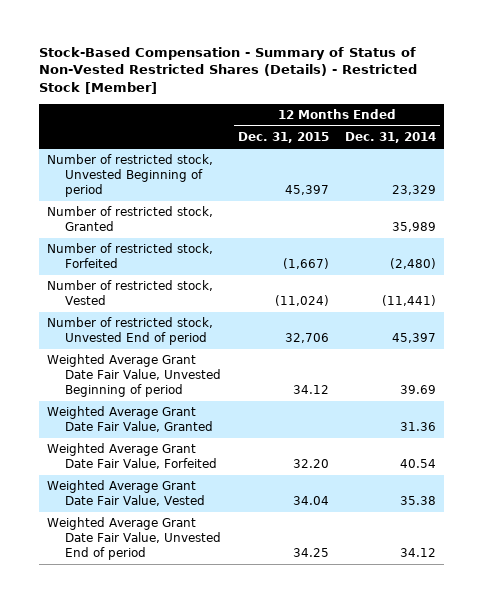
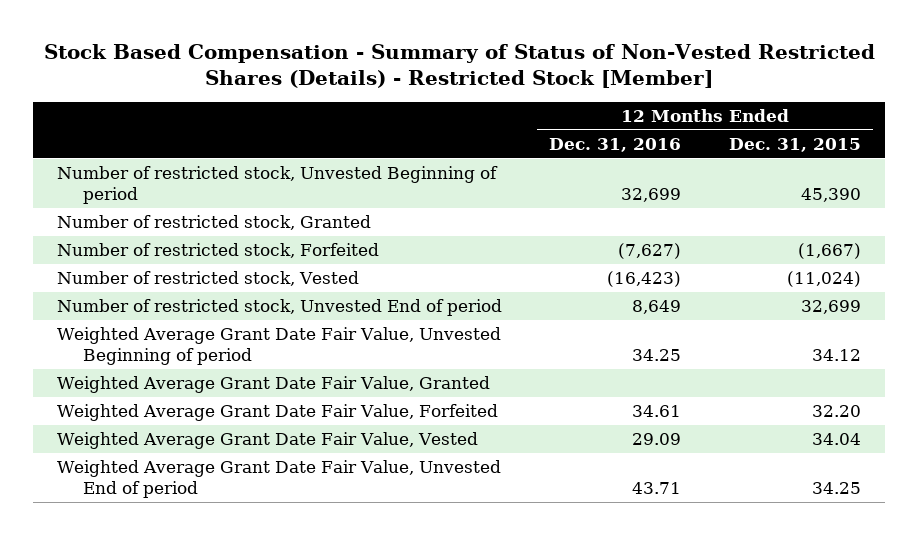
[38,46,417,95] Stock-Based Compensation - Summary of Status of Non-Vested Restricted Shares (Details) - Restricted Stock [Member] -> [43,43,875,88] Stock Based Compensation - Summary of Status of Non-Vested Restricted Shares (Details) - Restricted Stock [Member]
[345,132,437,144] Dec. 31, 2014 -> none
none -> [549,137,682,152] Dec. 31, 2016
[284,184,329,195] 45,397 -> [801,187,862,202] 45,390
[284,333,329,344] 32,706 -> [801,300,862,315] 32,699

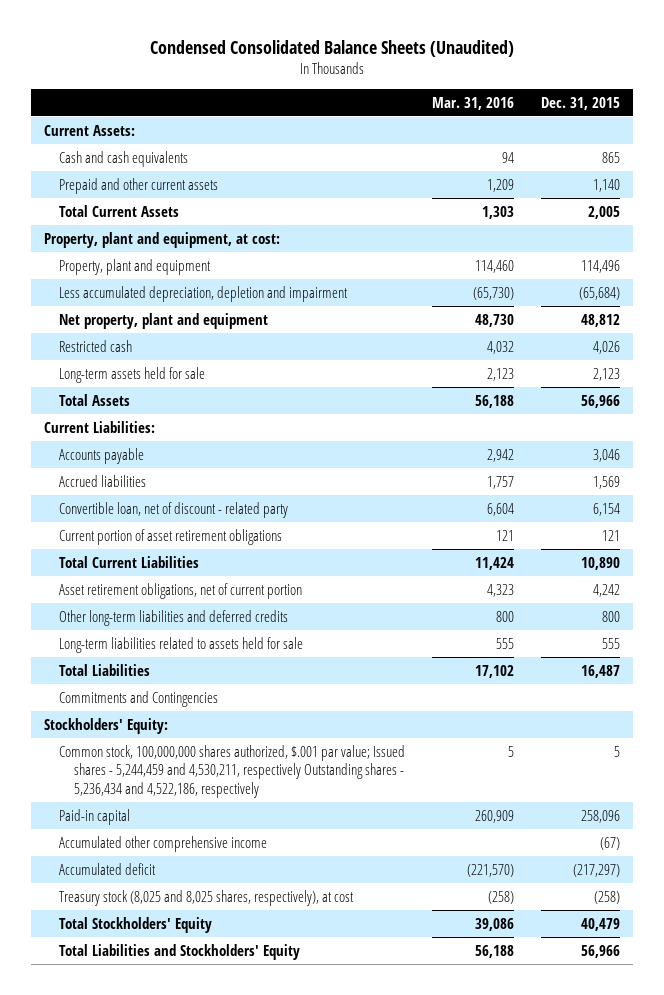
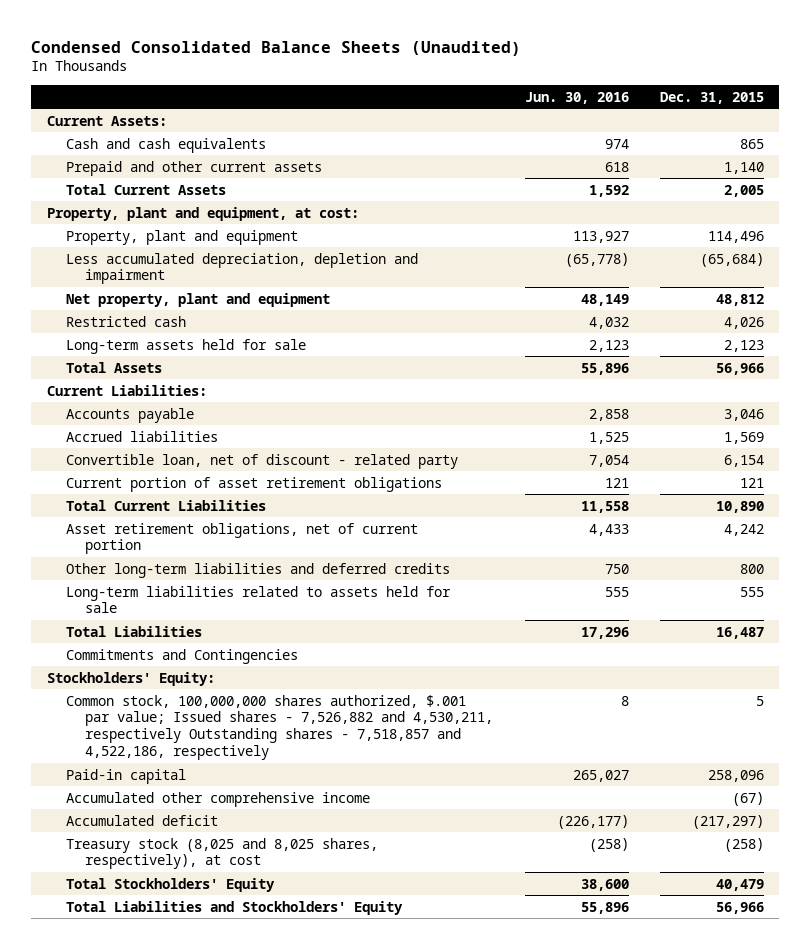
[431,96,514,110] Mar. 31, 2016 -> none
none -> [524,91,629,104] Jun. 30, 2016
[58,744,405,798] Common stock, 100,000,000 shares authorized, $.001 par value; Issued shares - 5,244,459 and 4,530,211, respectively Outstanding shares - 5,236,434 and 4,522,186, respectively -> [66,694,494,761] Common stock, 100,000,000 shares authorized, $.001 par value; Issued shares - 7,526,882 and 4,530,211, respectively Outstanding shares - 7,518,857 and 4,522,186, respectively

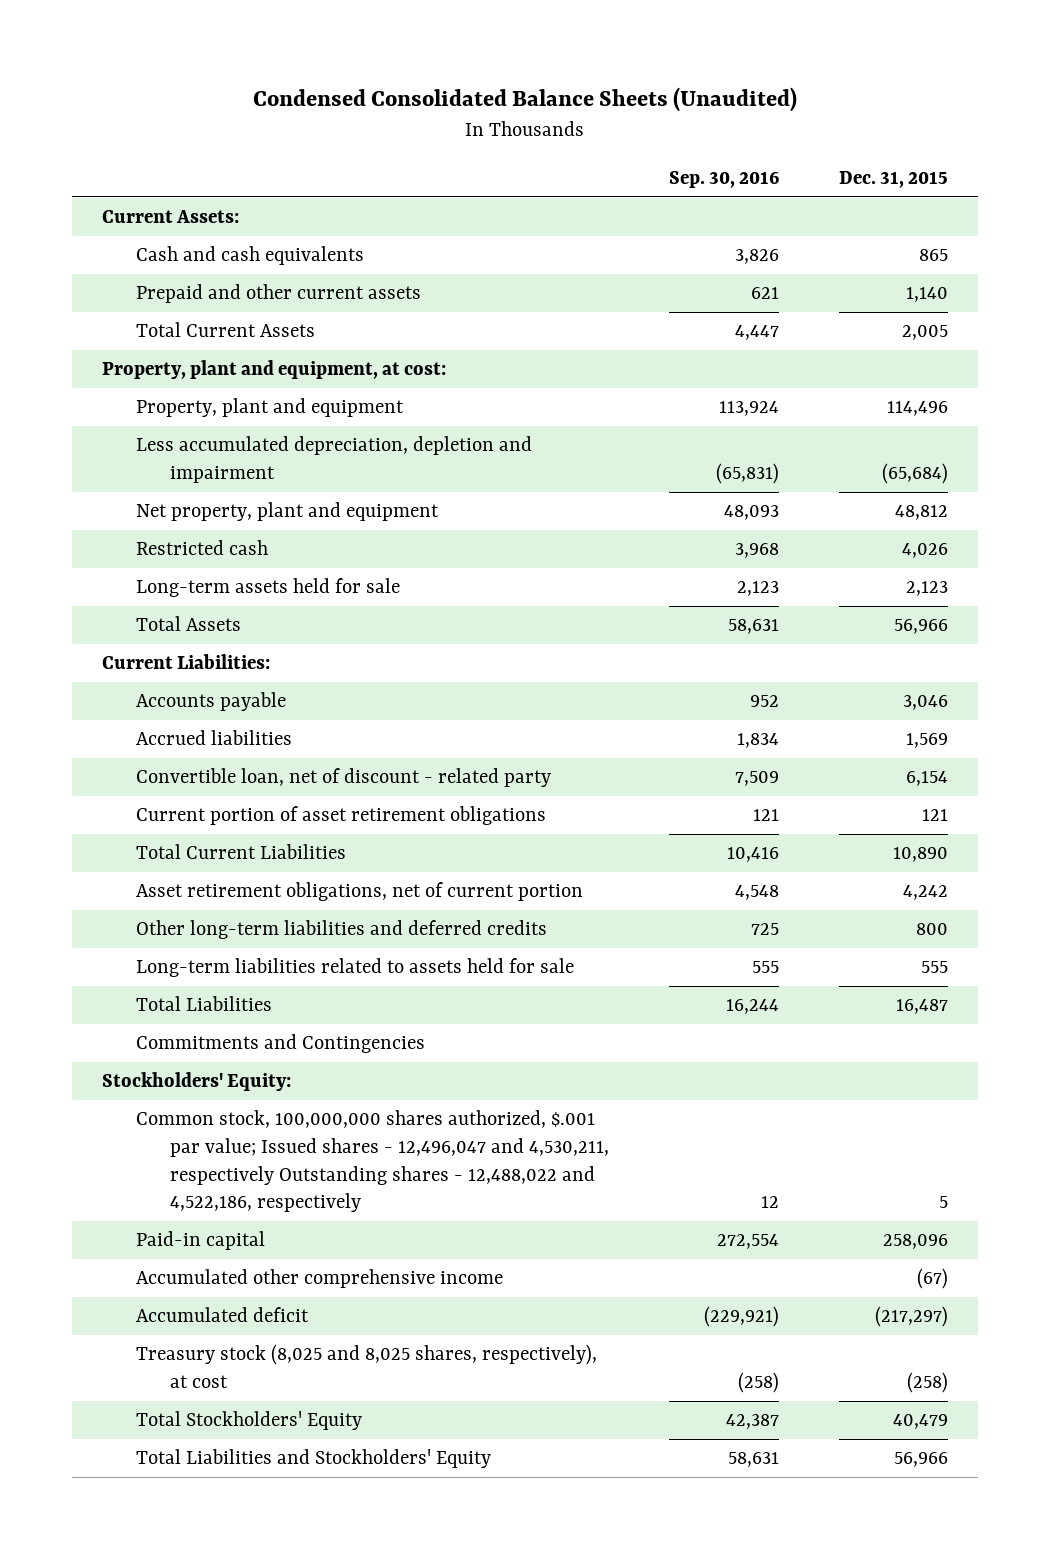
[524,91,629,104] Jun. 30, 2016 -> none
none -> [669,171,780,189] Sep. 30, 2016
[66,694,494,761] Common stock, 100,000,000 shares authorized, $.001 par value; Issued shares - 7,526,882 and 4,530,211, respectively Outstanding shares - 7,518,857 and 4,522,186, respectively -> [135,1110,609,1213] Common stock, 100,000,000 shares authorized, $.001 par value; Issued shares - 12,496,047 and 4,530,211, respectively Outstanding shares - 12,488,022 and 4,522,186, respectively

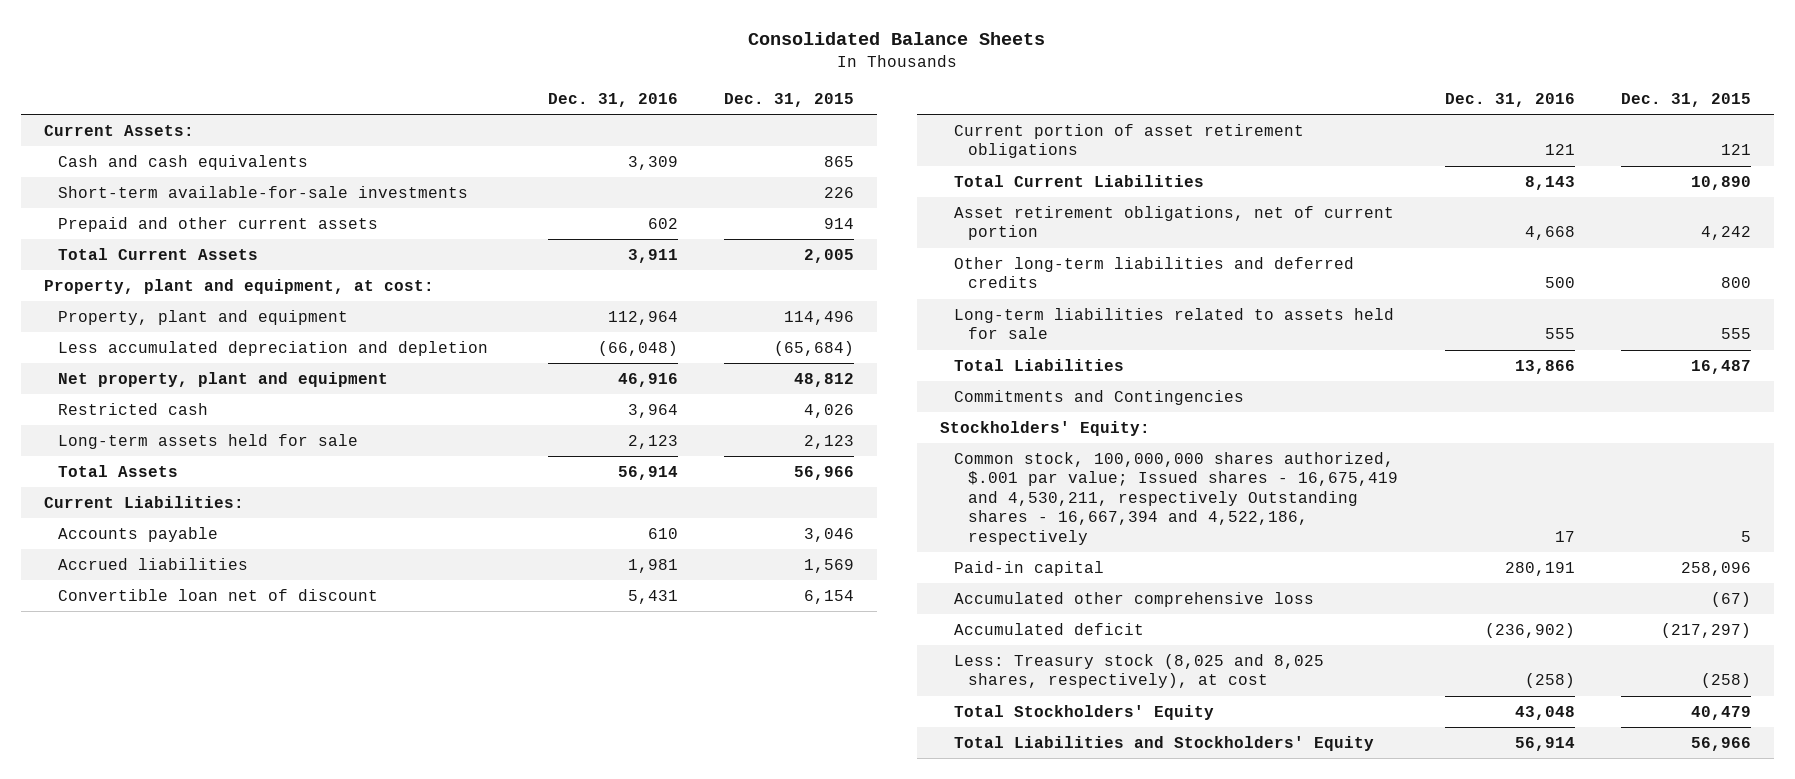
[253,87,798,113] Condensed Consolidated Balance Sheets (Unaudited) -> [748,32,1046,46] Consolidated Balance Sheets
[669,171,780,189] Sep. 30, 2016 -> none
none -> [547,92,678,107] Dec. 31, 2016
none -> [57,186,468,199] Short-term available-for-sale investments
[906,287,949,303] 1,140 -> [824,218,855,230] 914
[135,436,532,484] Less accumulated depreciation, depletion and impairment -> [57,341,488,357] Less accumulated depreciation and depletion
[135,768,551,788] Convertible loan, net of discount - related party -> [57,589,378,602] Convertible loan net of discount
[135,1110,609,1213] Common stock, 100,000,000 shares authorized, $.001 par value; Issued shares - 12,496,047 and 4,530,211, respectively Outstanding shares - 12,488,022 and 4,522,186, respectively -> [954,452,1399,545] Common stock, 100,000,000 shares authorized, $.001 par value; Issued shares - 16,675,419 and 4,530,211, respectively Outstanding shares - 16,667,394 and 4,522,186, respectively
[135,1269,503,1289] Accumulated other comprehensive income -> [954,592,1315,608] Accumulated other comprehensive loss
[135,1344,597,1389] Treasury stock (8,025 and 8,025 shares, respectively), at cost -> [954,654,1325,689] Less: Treasury stock (8,025 and 8,025 shares, respectively), at cost

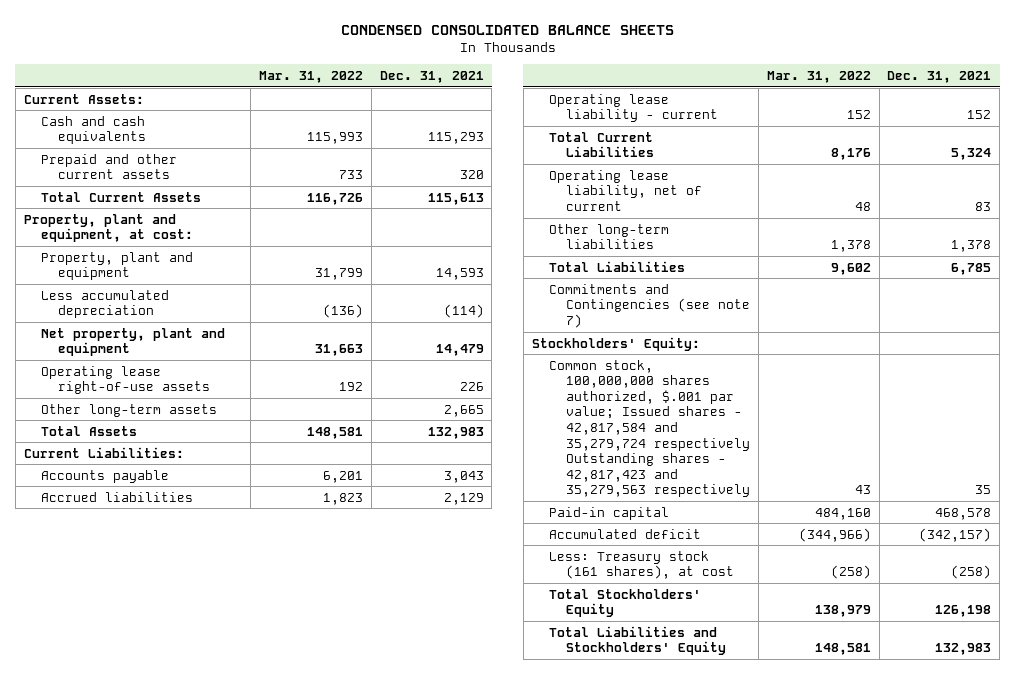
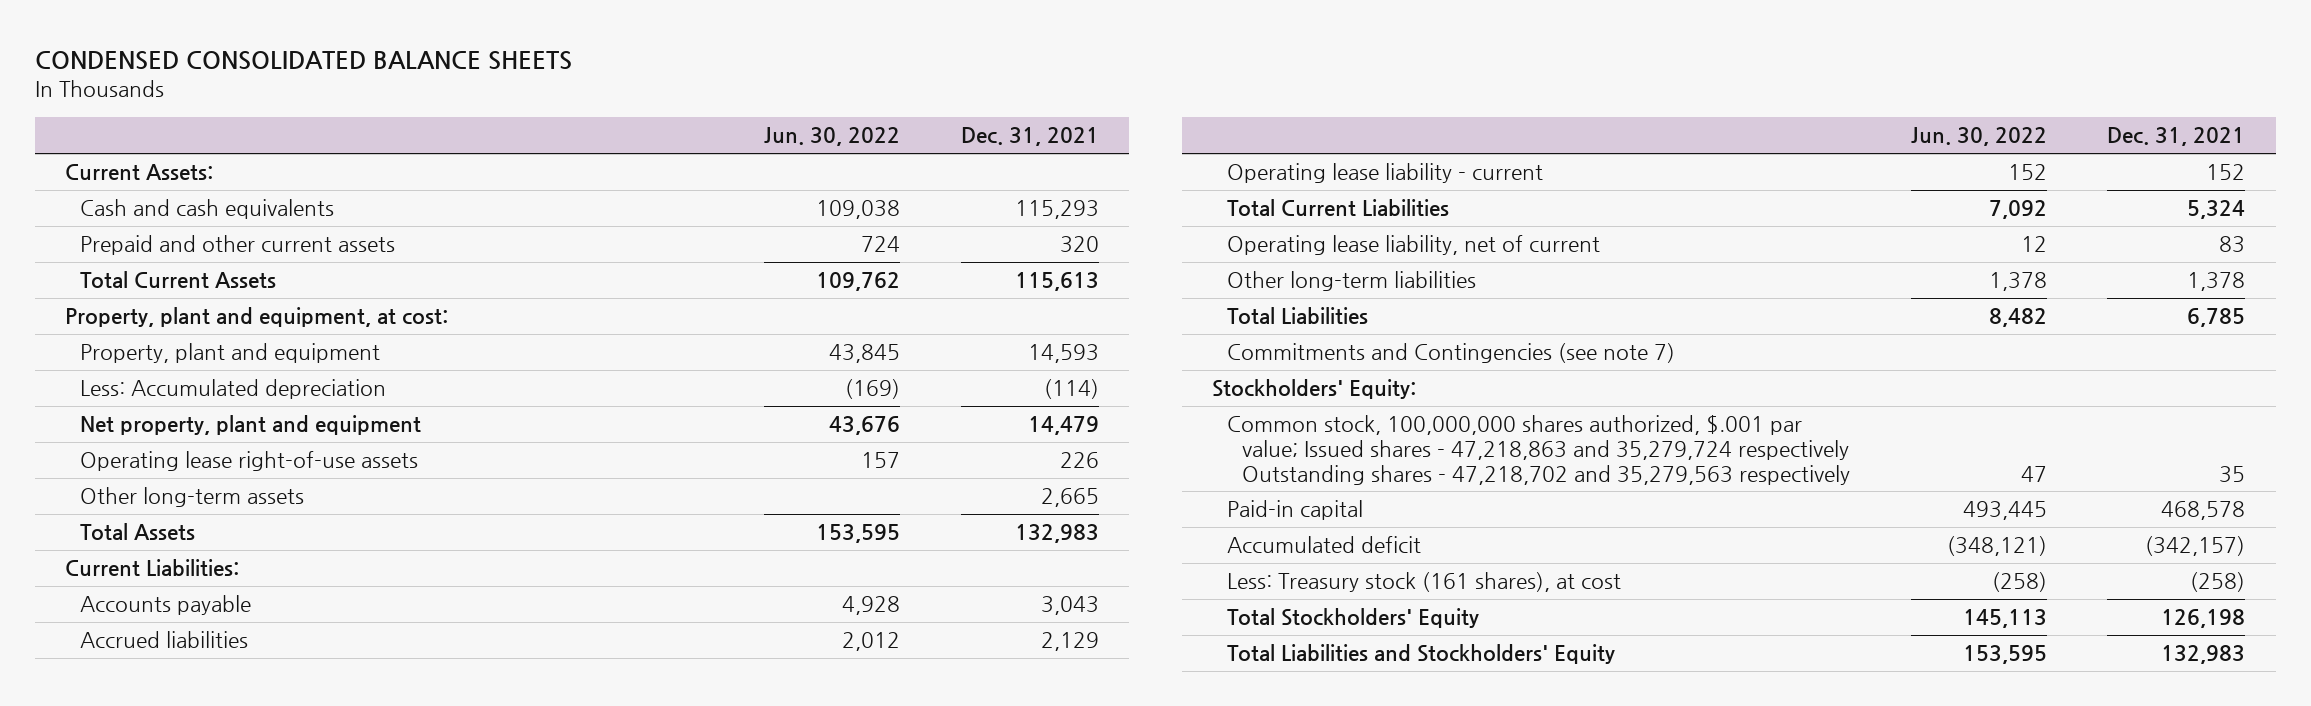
[258,70,363,83] Mar. 31, 2022 -> none
none -> [763,127,900,147] Jun. 30, 2022
[41,289,170,319] Less accumulated depreciation -> [80,379,387,400] Less: Accumulated depreciation
[548,359,751,498] Common stock, 100,000,000 shares authorized, $.001 par value; Issued shares - 42,817,584 and 35,279,724 respectively Outstanding shares - 42,817,423 and 35,279,563 respectively -> [1227,415,1851,485] Common stock, 100,000,000 shares authorized, $.001 par value; Issued shares - 47,218,863 and 35,279,724 respectively Outstanding shares - 47,218,702 and 35,279,563 respectively

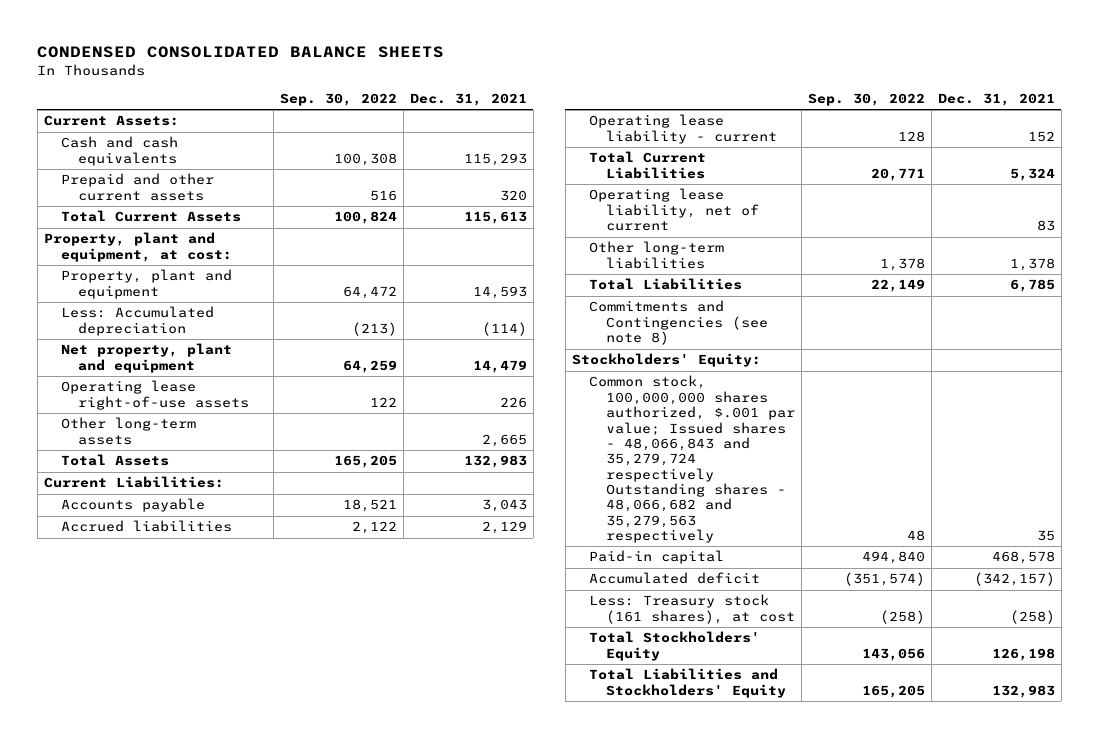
[763,127,900,147] Jun. 30, 2022 -> none
none -> [279,92,397,106] Sep. 30, 2022
[1227,343,1676,364] Commitments and Contingencies (see note 7) -> [588,300,769,346] Commitments and Contingencies (see note 8)
[1227,415,1851,485] Common stock, 100,000,000 shares authorized, $.001 par value; Issued shares - 47,218,863 and 35,279,724 respectively Outstanding shares - 47,218,702 and 35,279,563 respectively -> [588,375,796,543] Common stock, 100,000,000 shares authorized, $.001 par value; Issued shares - 48,066,843 and 35,279,724 respectively Outstanding shares - 48,066,682 and 35,279,563 respectively

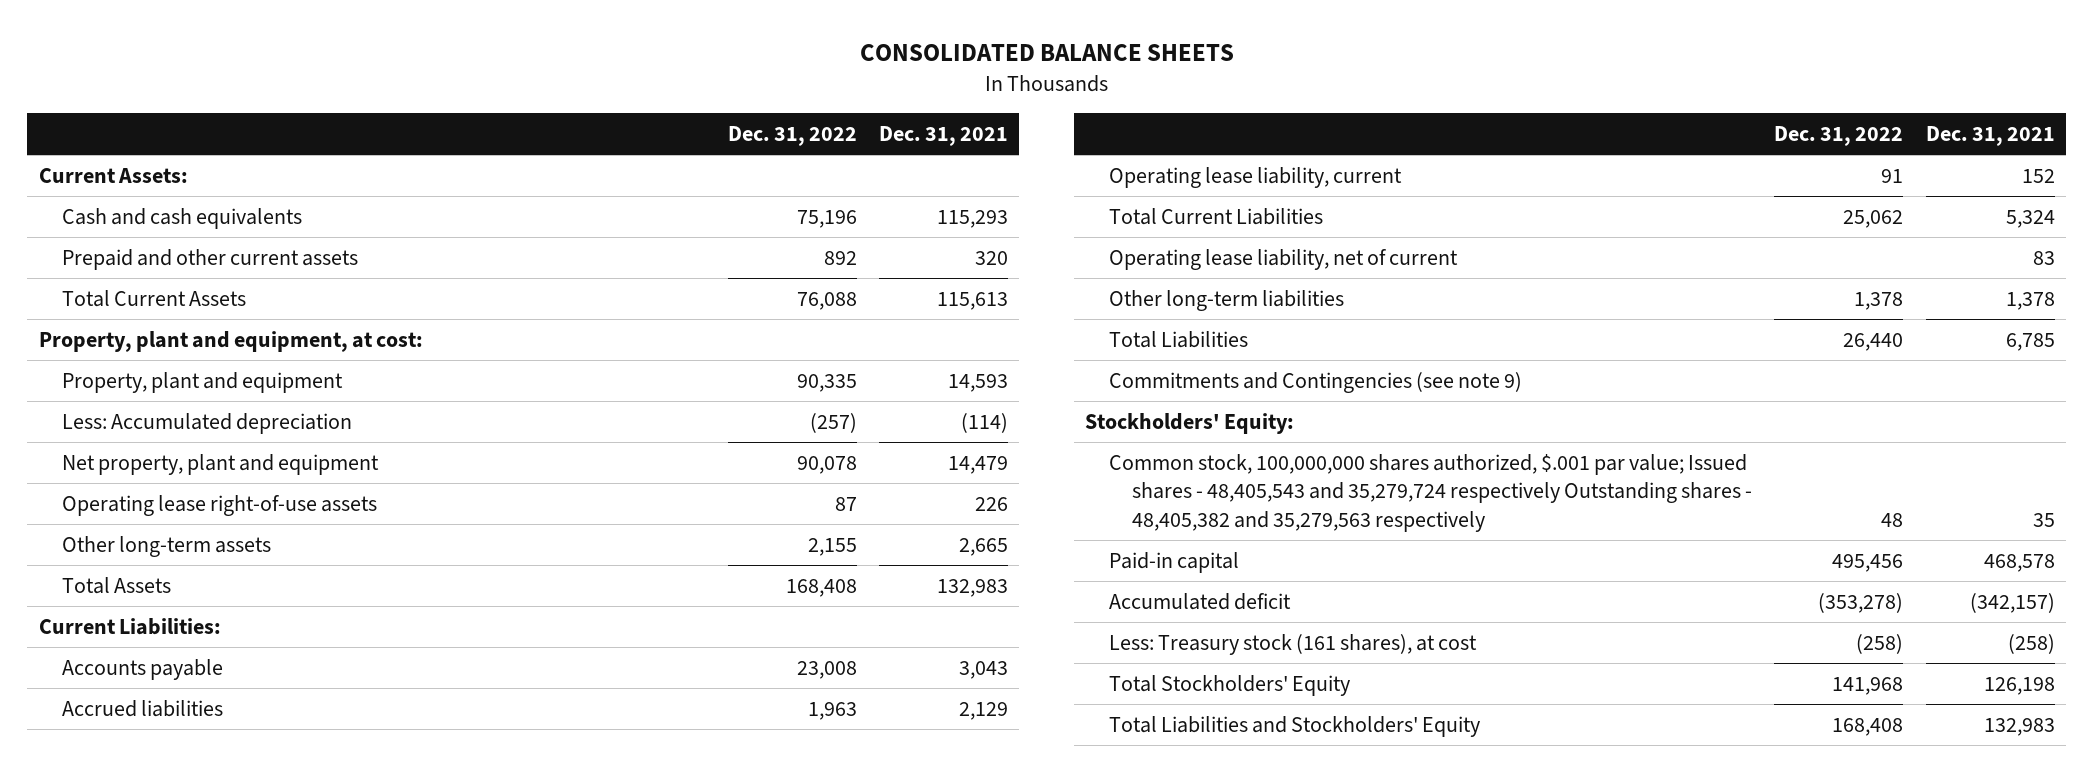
[37,46,445,59] CONDENSED CONSOLIDATED BALANCE SHEETS -> [859,44,1234,62] CONSOLIDATED BALANCE SHEETS
[279,92,397,106] Sep. 30, 2022 -> none
none -> [727,125,857,146] Dec. 31, 2022
[588,114,778,144] Operating lease liability - current -> [1108,166,1402,188] Operating lease liability, current
[588,300,769,346] Commitments and Contingencies (see note 8) -> [1108,371,1522,393] Commitments and Contingencies (see note 9)
[588,375,796,543] Common stock, 100,000,000 shares authorized, $.001 par value; Issued shares - 48,066,843 and 35,279,724 respectively Outstanding shares - 48,066,682 and 35,279,563 respectively -> [1108,453,1752,532] Common stock, 100,000,000 shares authorized, $.001 par value; Issued shares - 48,405,543 and 35,279,724 respectively Outstanding shares - 48,405,382 and 35,279,563 respectively

